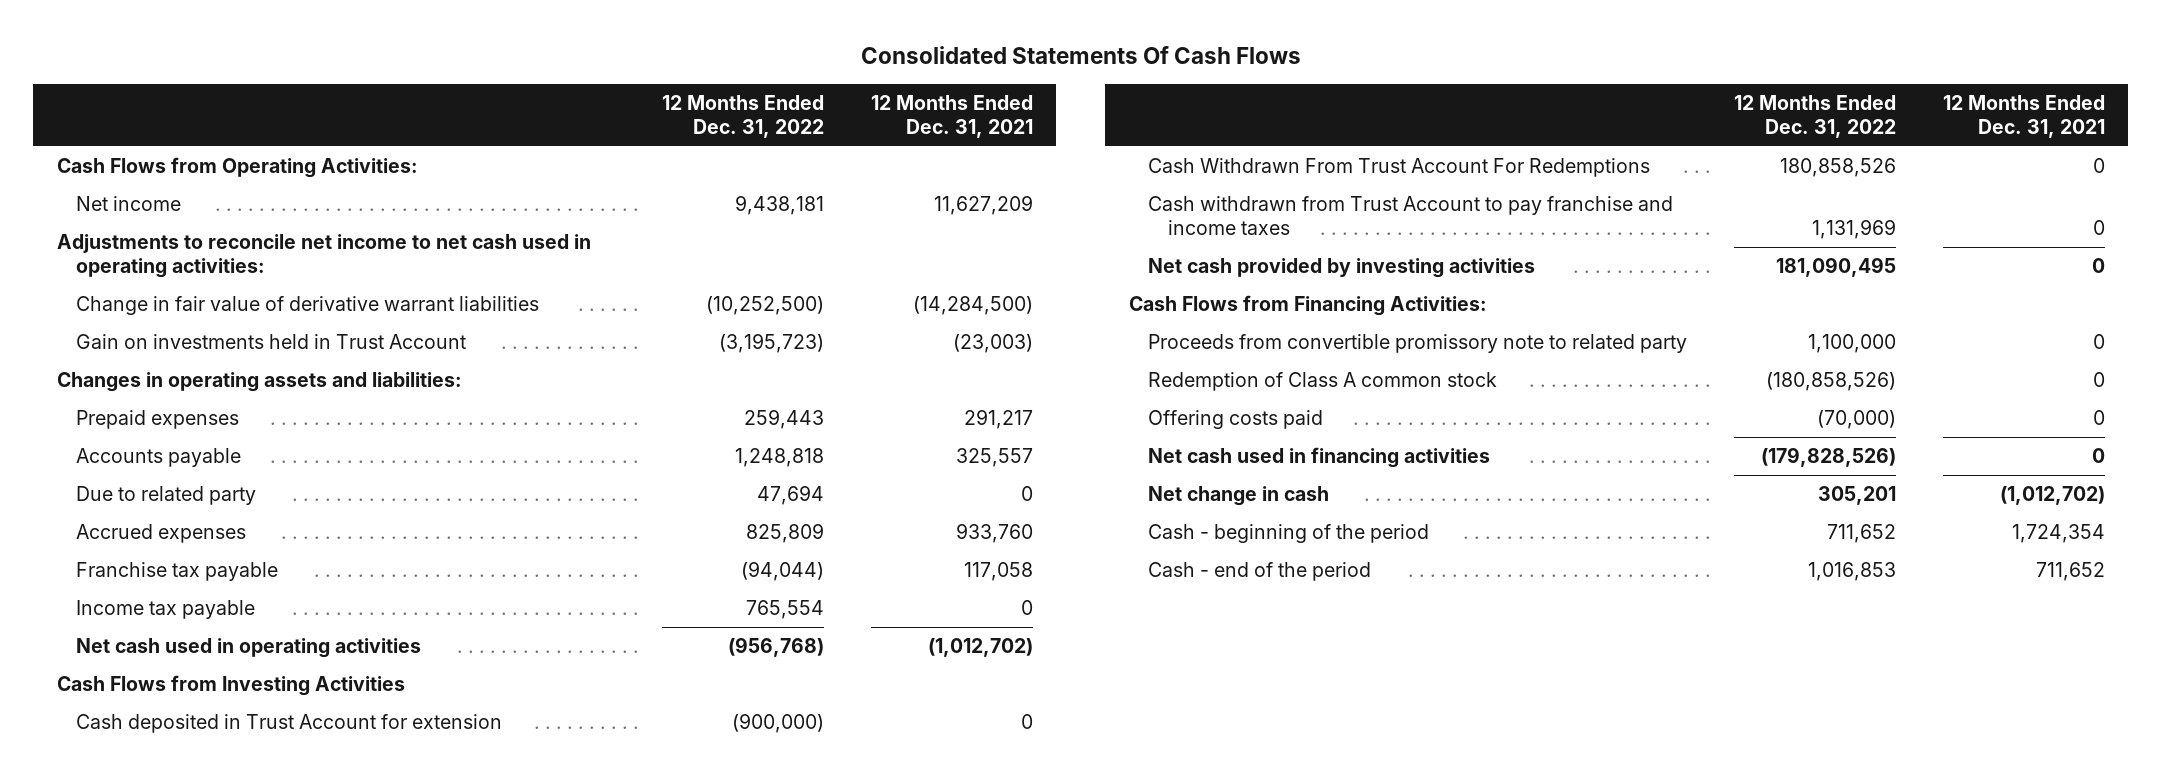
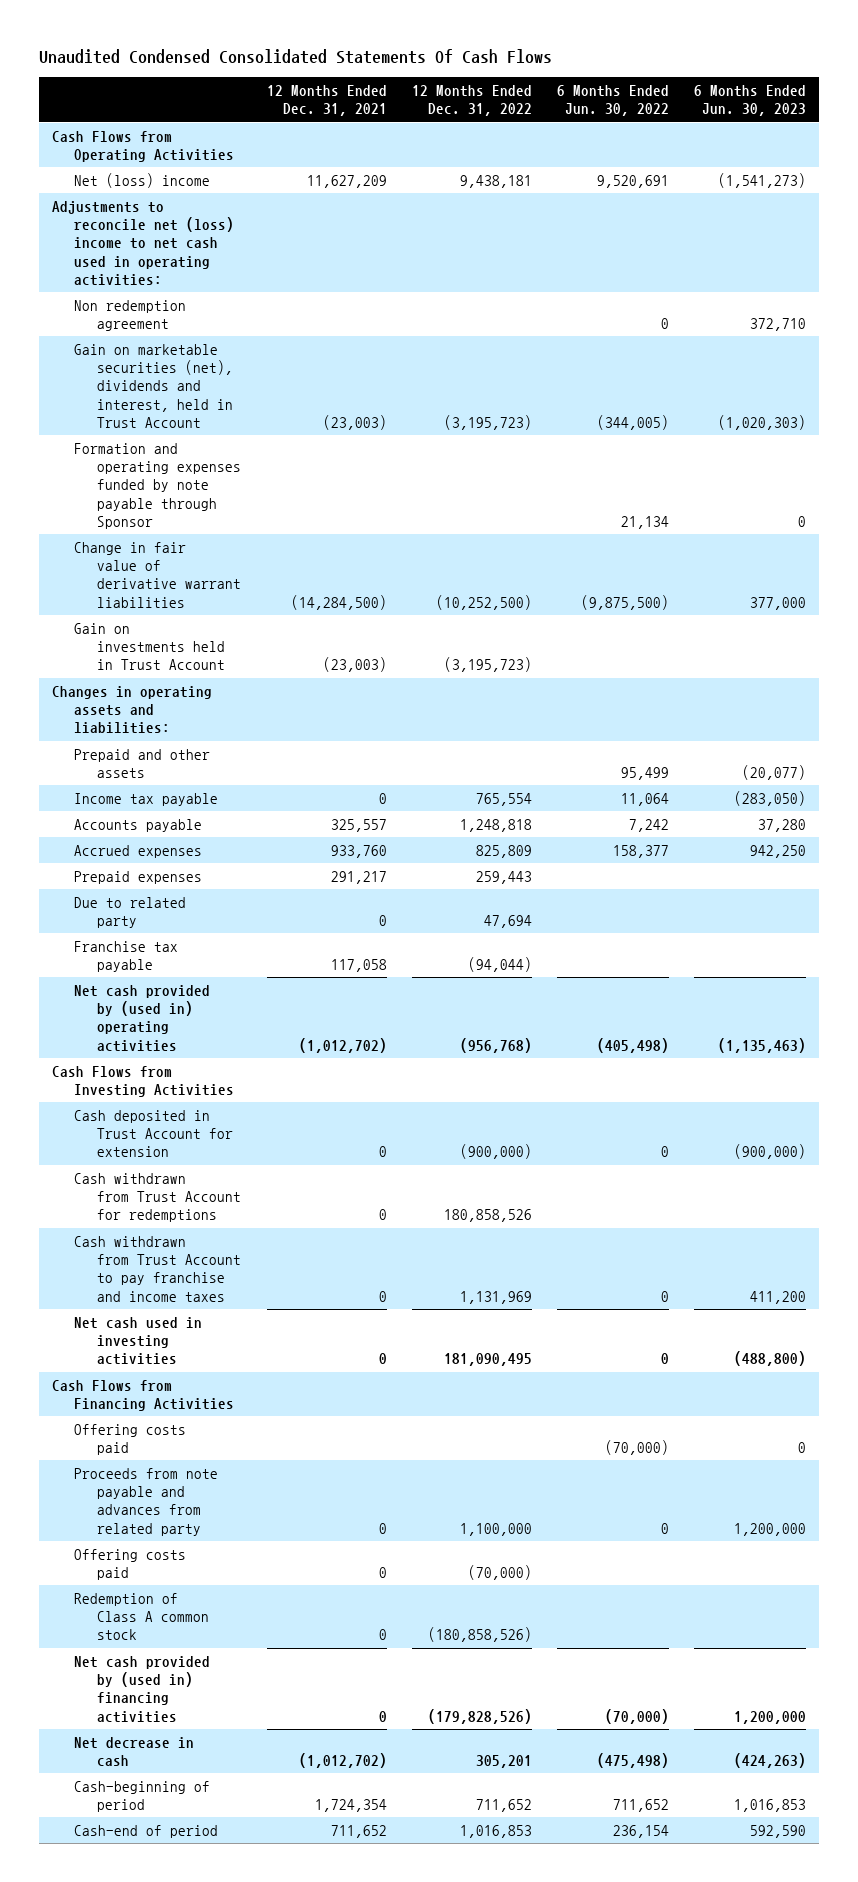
[860,46,1301,65] Consolidated Statements Of Cash Flows -> [38,49,552,65] Unaudited Condensed Consolidated Statements Of Cash Flows
none -> [557,85,670,117] 6 Months Ended Jun. 30, 2022
none -> [694,85,807,117] 6 Months Ended Jun. 30, 2023
[56,157,418,179] Cash Flows from Operating Activities: -> [51,130,235,163] Cash Flows from Operating Activities
[76,196,182,212] Net income -> [74,172,211,188] Net (loss) income
[56,234,591,278] Adjustments to reconcile net income to net cash used in operating activities: -> [51,200,235,287] Adjustments to reconcile net (loss) income to net cash used in operating activities:
none -> [74,299,187,332] Non redemption agreement
none -> [74,343,234,429] Gain on marketable securities (net), dividends and interest, held in Trust Account
none -> [74,442,242,530] Formation and operating expenses funded by note payable through Sponsor
none -> [74,748,211,779] Prepaid and other assets
[76,600,256,620] Income tax payable -> [74,792,219,806] Income tax payable
[76,410,240,430] Prepaid expenses -> [74,870,203,884] Prepaid expenses
[76,486,257,506] Due to related party -> [74,896,187,929] Due to related party
[76,638,422,659] Net cash used in operating activities -> [74,984,211,1052] Net cash provided by (used in) operating activities
[1148,158,1651,178] Cash Withdrawn From Trust Account For Redemptions -> [74,1172,242,1223] Cash withdrawn from Trust Account for redemptions
[1148,258,1536,279] Net cash provided by investing activities -> [74,1316,203,1366] Net cash used in investing activities
[1128,295,1487,317] Cash Flows from Financing Activities: -> [51,1379,235,1412] Cash Flows from Financing Activities
none -> [74,1423,187,1456] Offering costs paid
[1148,334,1688,354] Proceeds from convertible promissory note to related party -> [74,1467,219,1536] Proceeds from note payable and advances from related party
[1148,372,1498,392] Redemption of Class A common stock -> [74,1592,210,1641] Redemption of Class A common stock
[1148,447,1491,469] Net cash used in financing activities -> [74,1655,211,1723] Net cash provided by (used in) financing activities
[1148,486,1330,507] Net change in cash -> [74,1736,195,1767] Net decrease in cash
[1148,524,1430,544] Cash - beginning of the period -> [74,1780,211,1813] Cash-beginning of period
[1148,562,1372,582] Cash - end of the period -> [74,1824,219,1838] Cash-end of period

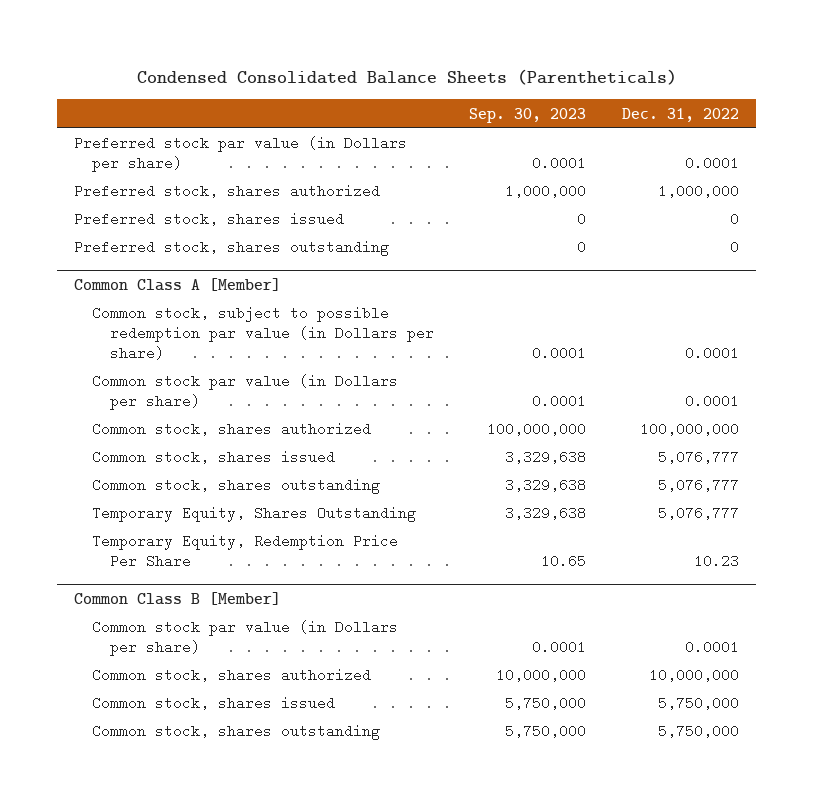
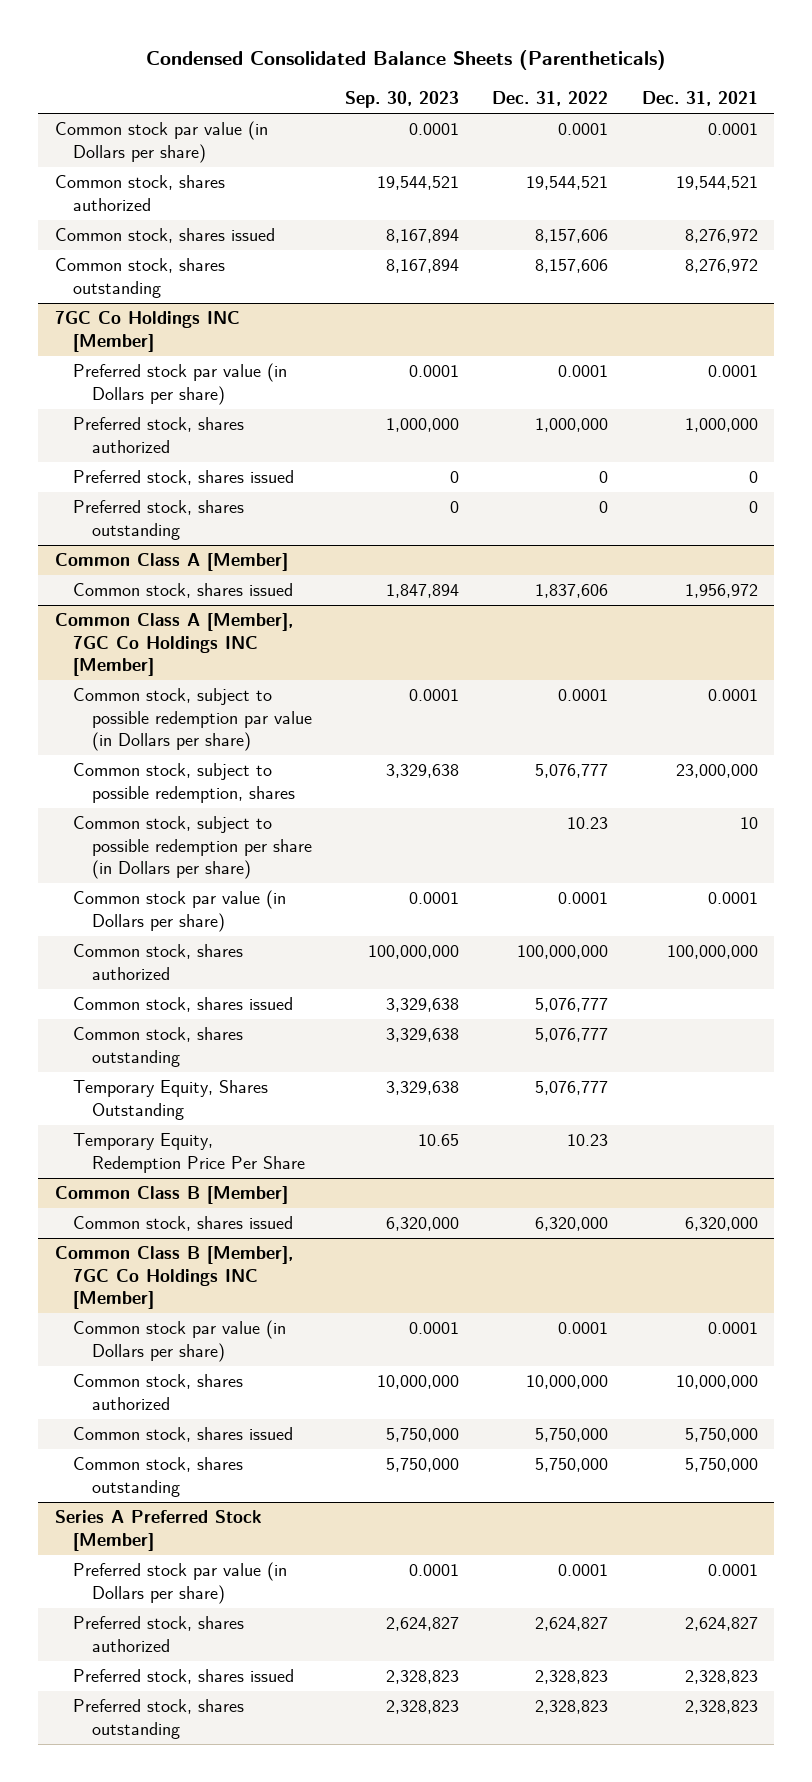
none -> [641,91,758,107] Dec. 31, 2021
none -> [54,121,268,163] Common stock par value (in Dollars per share)
none -> [54,175,225,211] Common stock, shares authorized
none -> [54,228,275,244] Common stock, shares issued
none -> [54,258,225,298] Common stock, shares outstanding
none -> [54,311,240,352] 7GC Co Holdings INC [Member]
none -> [73,583,294,599] Common stock, shares issued
none -> [54,613,293,677] Common Class A [Member], 7GC Co Holdings INC [Member]
none -> [73,763,296,803] Common stock, subject to possible redemption, shares
none -> [73,816,313,880] Common stock, subject to possible redemption per share (in Dollars per share)
none -> [73,1216,294,1232] Common stock, shares issued
none -> [54,1246,293,1310] Common Class B [Member], 7GC Co Holdings INC [Member]
none -> [54,1510,262,1551] Series A Preferred Stock [Member]
none -> [73,1562,288,1604] Preferred stock par value (in Dollars per share)
none -> [73,1616,245,1652] Preferred stock, shares authorized
none -> [73,1669,295,1685] Preferred stock, shares issued
none -> [73,1699,245,1739] Preferred stock, shares outstanding

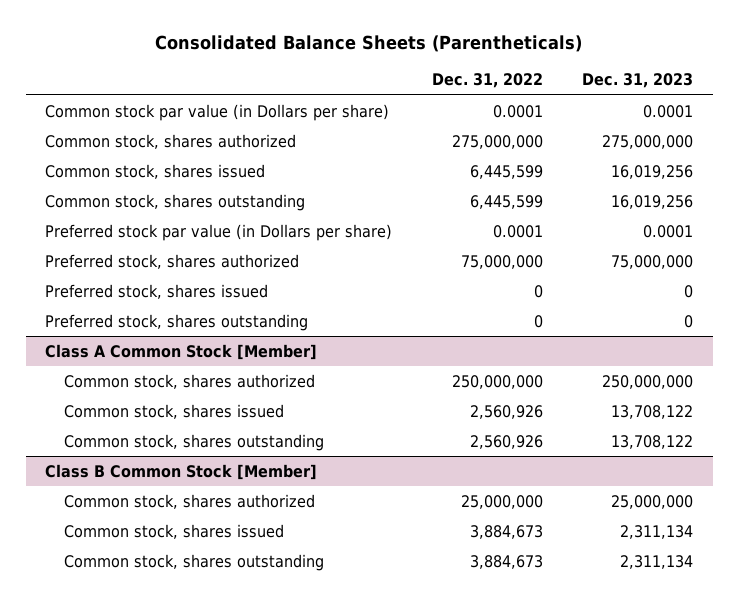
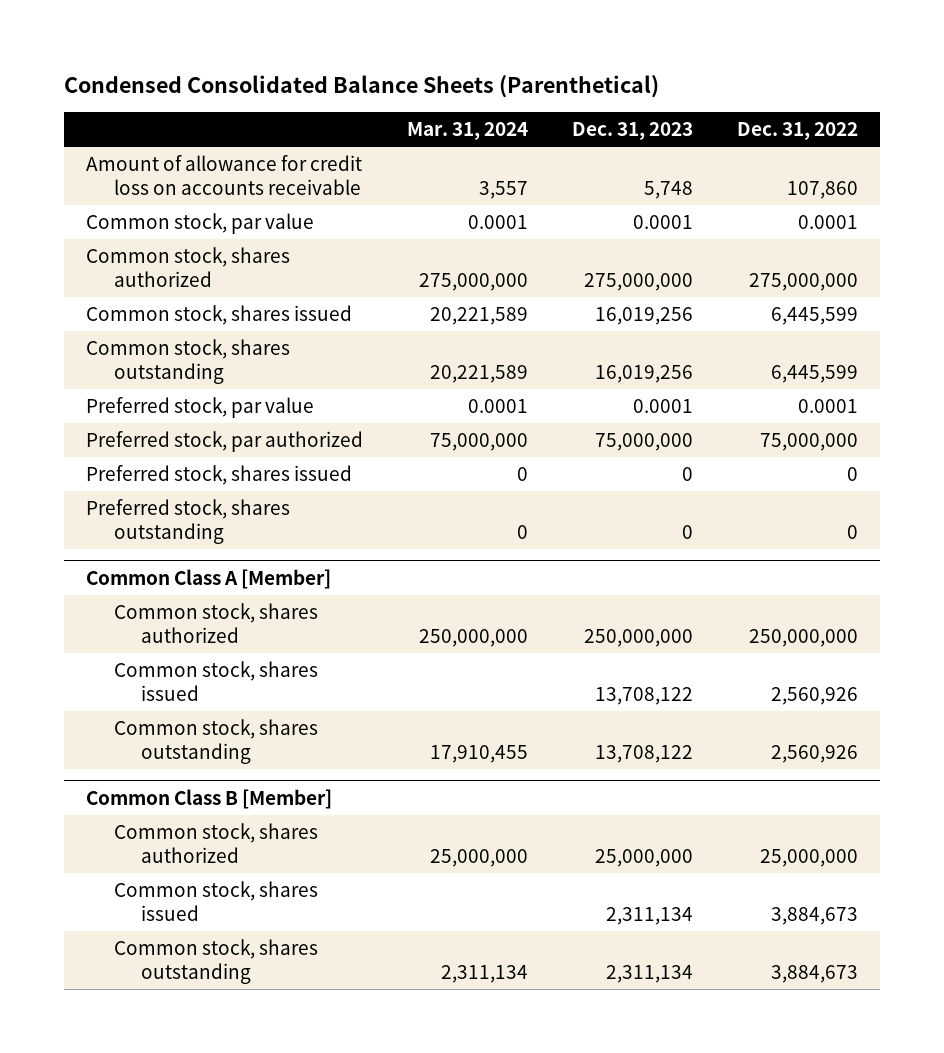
[155,35,583,53] Consolidated Balance Sheets (Parentheticals) -> [64,75,660,99] Condensed Consolidated Balance Sheets (Parenthetical)
none -> [406,121,528,140] Mar. 31, 2024
none -> [86,154,363,195] Amount of allowance for credit loss on accounts receivable
[45,103,390,121] Common stock par value (in Dollars per share) -> [86,212,315,234] Common stock, par value
[45,223,393,241] Preferred stock par value (in Dollars per share) -> [86,396,315,418] Preferred stock, par value
[45,253,300,269] Preferred stock, shares authorized -> [86,430,364,452] Preferred stock, par authorized
[45,343,318,360] Class A Common Stock [Member] -> [86,568,332,589] Common Class A [Member]
[45,463,318,480] Class B Common Stock [Member] -> [86,788,333,809] Common Class B [Member]

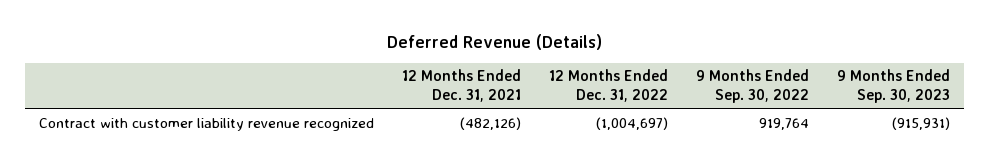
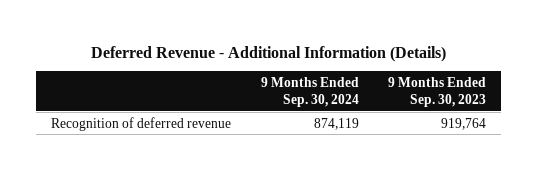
[386,34,602,51] Deferred Revenue (Details) -> [90,45,446,62] Deferred Revenue - Additional Information (Details)
[402,69,522,103] 12 Months Ended Dec. 31, 2021 -> none
[549,69,669,103] 12 Months Ended Dec. 31, 2022 -> none
[696,69,810,104] 9 Months Ended Sep. 30, 2022 -> none
none -> [260,76,359,108] 9 Months Ended Sep. 30, 2024
[39,118,375,132] Contract with customer liability revenue recognized -> none
none -> [51,116,232,131] Recognition of deferred revenue

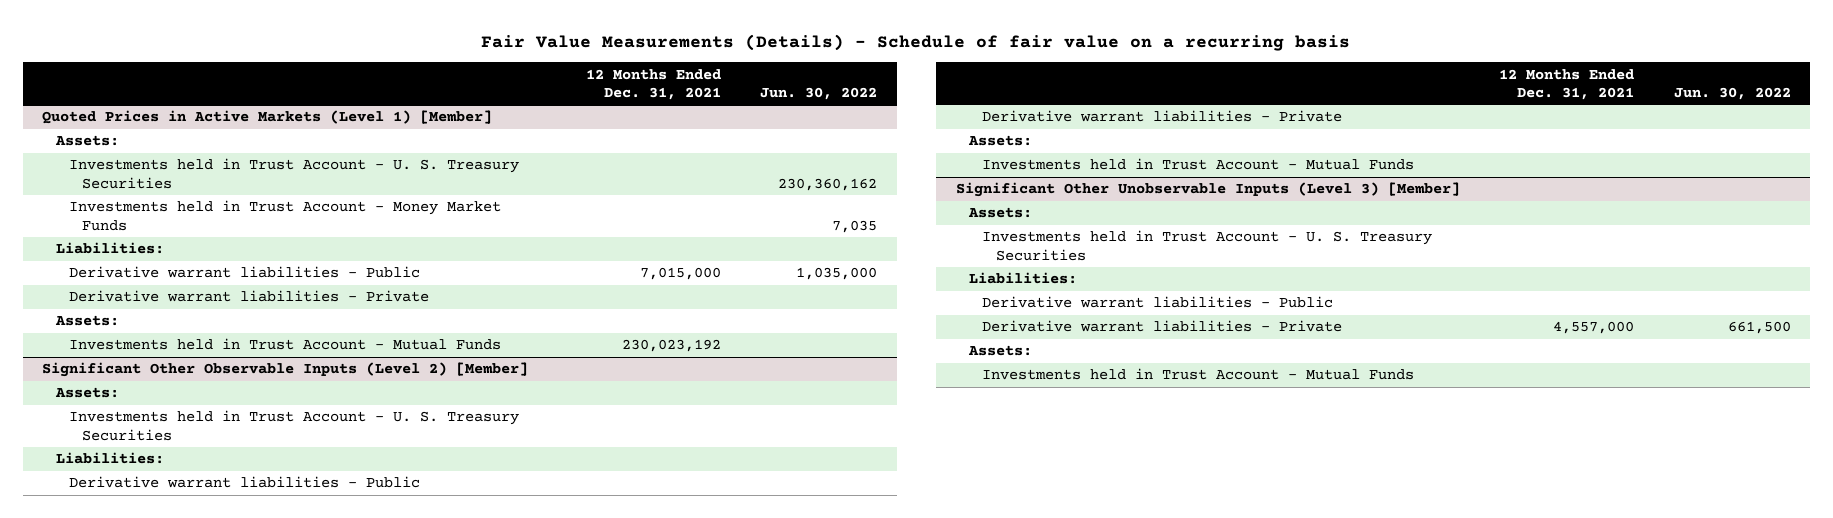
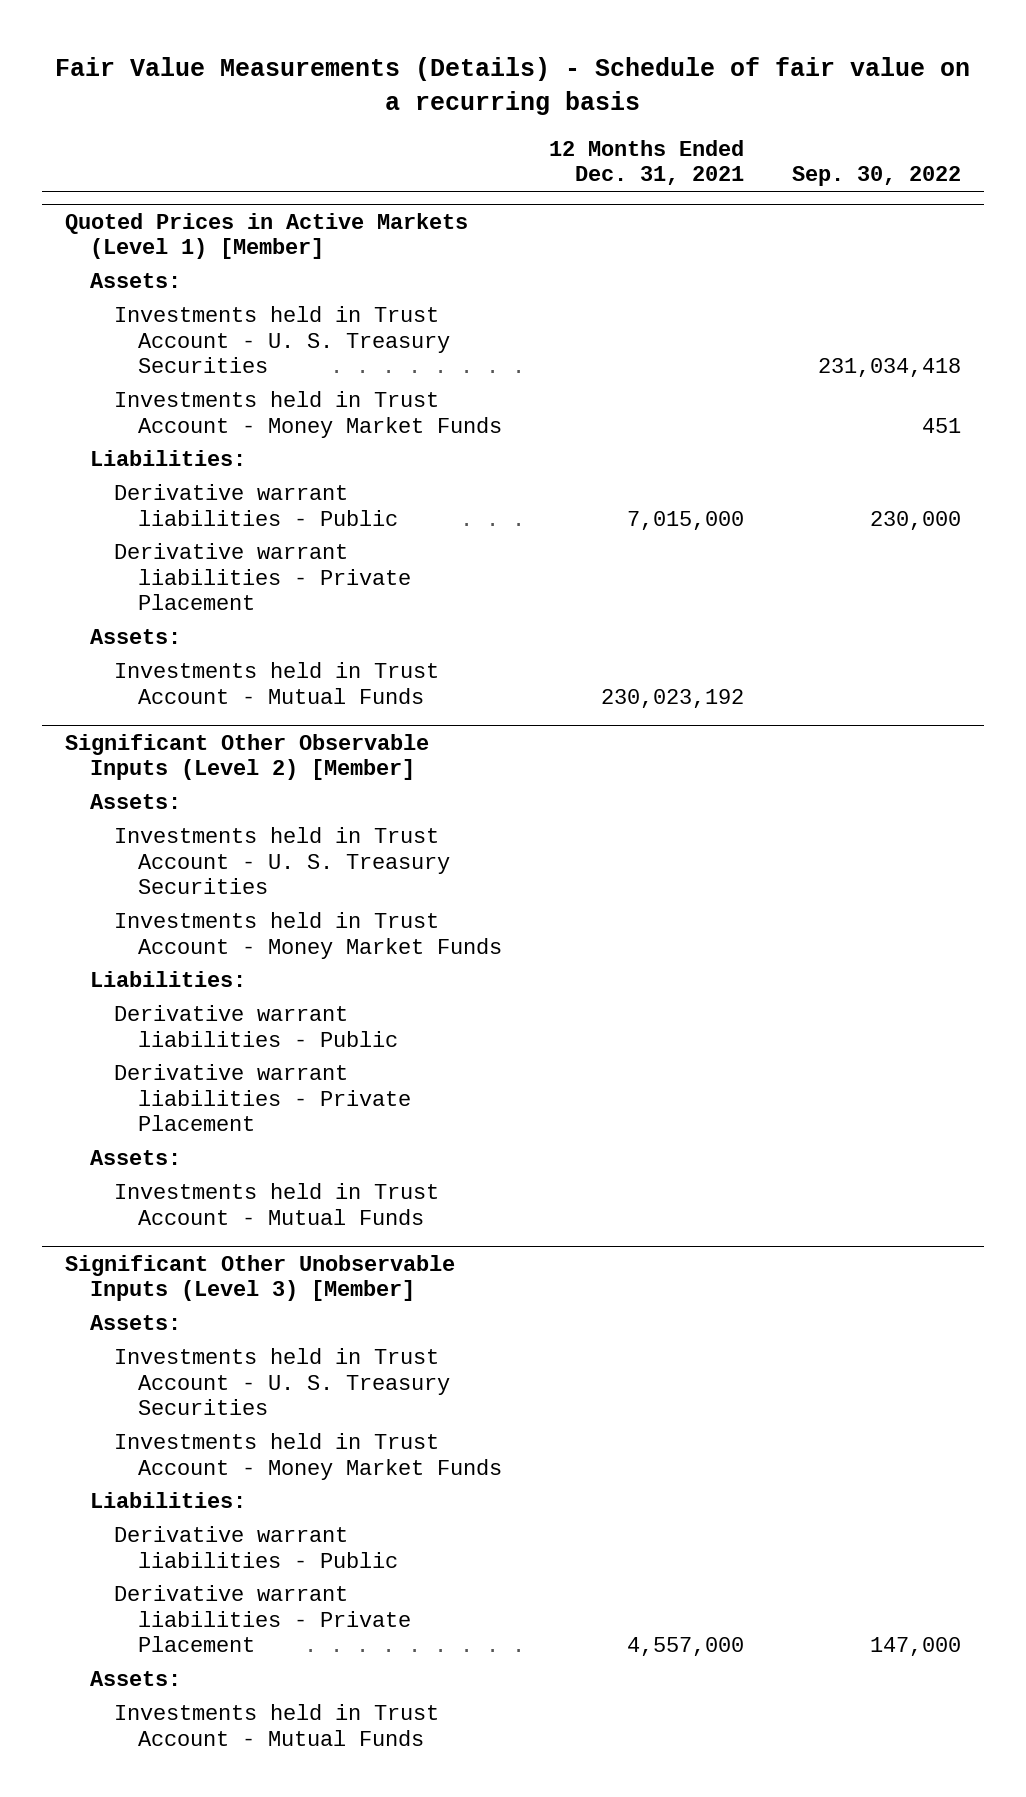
[760,87,878,101] Jun. 30, 2022 -> none
none -> [791,166,961,187] Sep. 30, 2022
[68,290,429,303] Derivative warrant liabilities - Private -> [113,543,411,611] Derivative warrant liabilities - Private Placement
none -> [113,912,502,959] Investments held in Trust Account - Money Market Funds
[982,110,1343,123] Derivative warrant liabilities - Private -> [113,1064,411,1132] Derivative warrant liabilities - Private Placement
none -> [113,1433,502,1480] Investments held in Trust Account - Money Market Funds
[982,320,1343,333] Derivative warrant liabilities - Private -> [113,1585,411,1653] Derivative warrant liabilities - Private Placement

